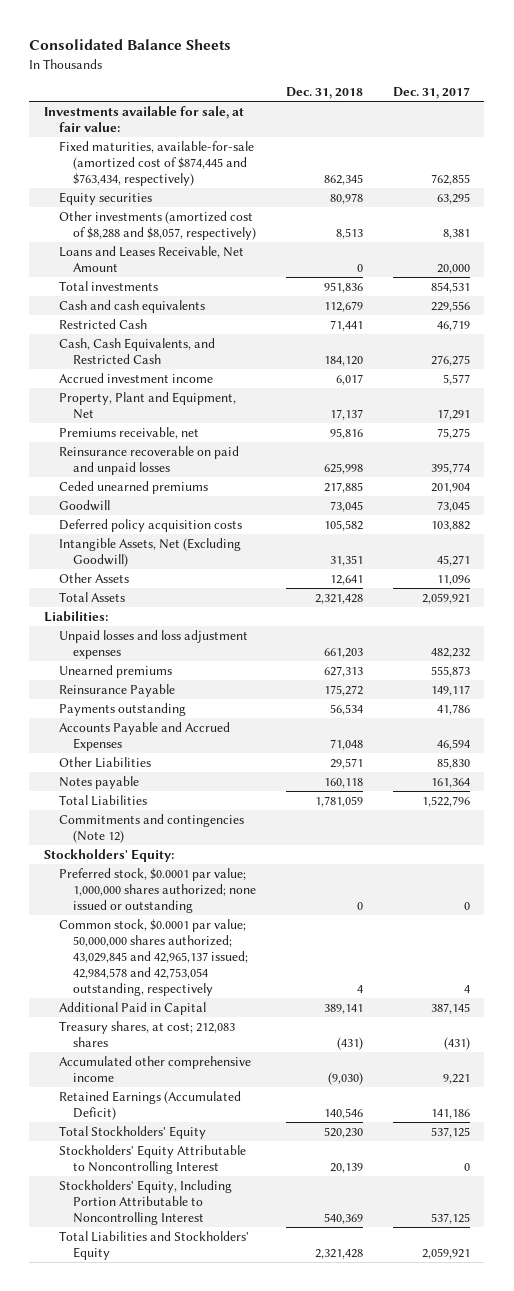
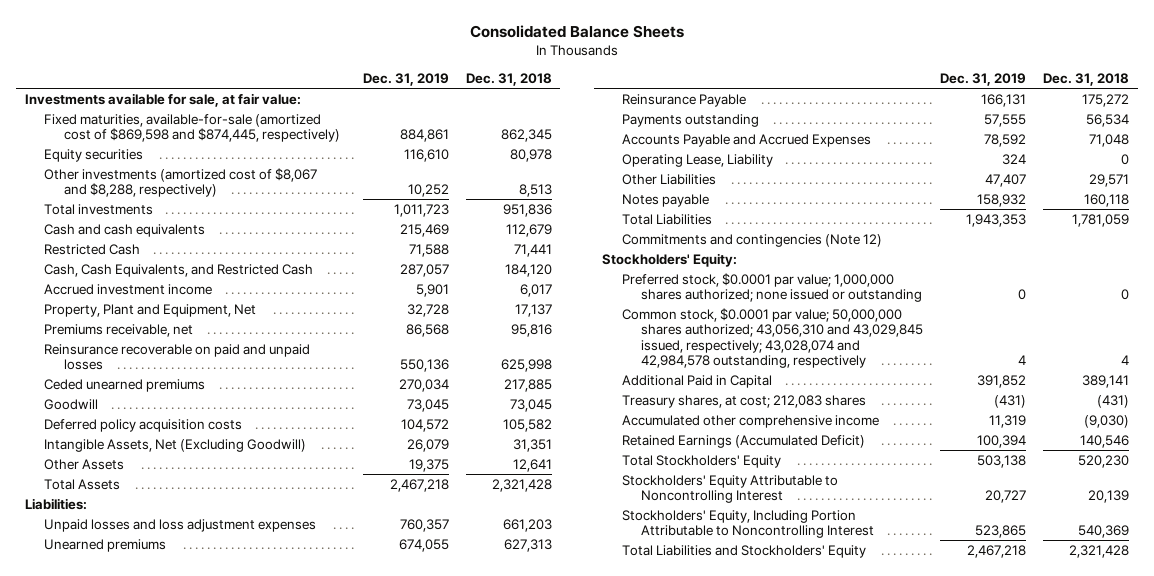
[392,87,470,100] Dec. 31, 2017 -> none
none -> [362,73,449,87] Dec. 31, 2019
[58,141,254,187] Fixed maturities, available-for-sale (amortized cost of $874,445 and $763,434, respectively) -> [44,113,340,143] Fixed maturities, available-for-sale (amortized cost of $869,598 and $874,445, respectively)
[58,246,244,273] Loans and Leases Receivable, Net Amount -> none
[58,211,257,241] Other investments (amortized cost of $8,288 and $8,057, respectively) -> [44,167,318,198] Other investments (amortized cost of $8,067 and $8,288, respectively)
none -> [621,153,773,167] Operating Lease, Liability
[58,919,249,997] Common stock, $0.0001 par value; 50,000,000 shares authorized; 43,029,845 and 42,965,137 issued; 42,984,578 and 42,753,054 outstanding, respectively -> [621,307,924,369] Common stock, $0.0001 par value; 50,000,000 shares authorized; 43,056,310 and 43,029,845 issued, respectively; 43,028,074 and 42,984,578 outstanding, respectively

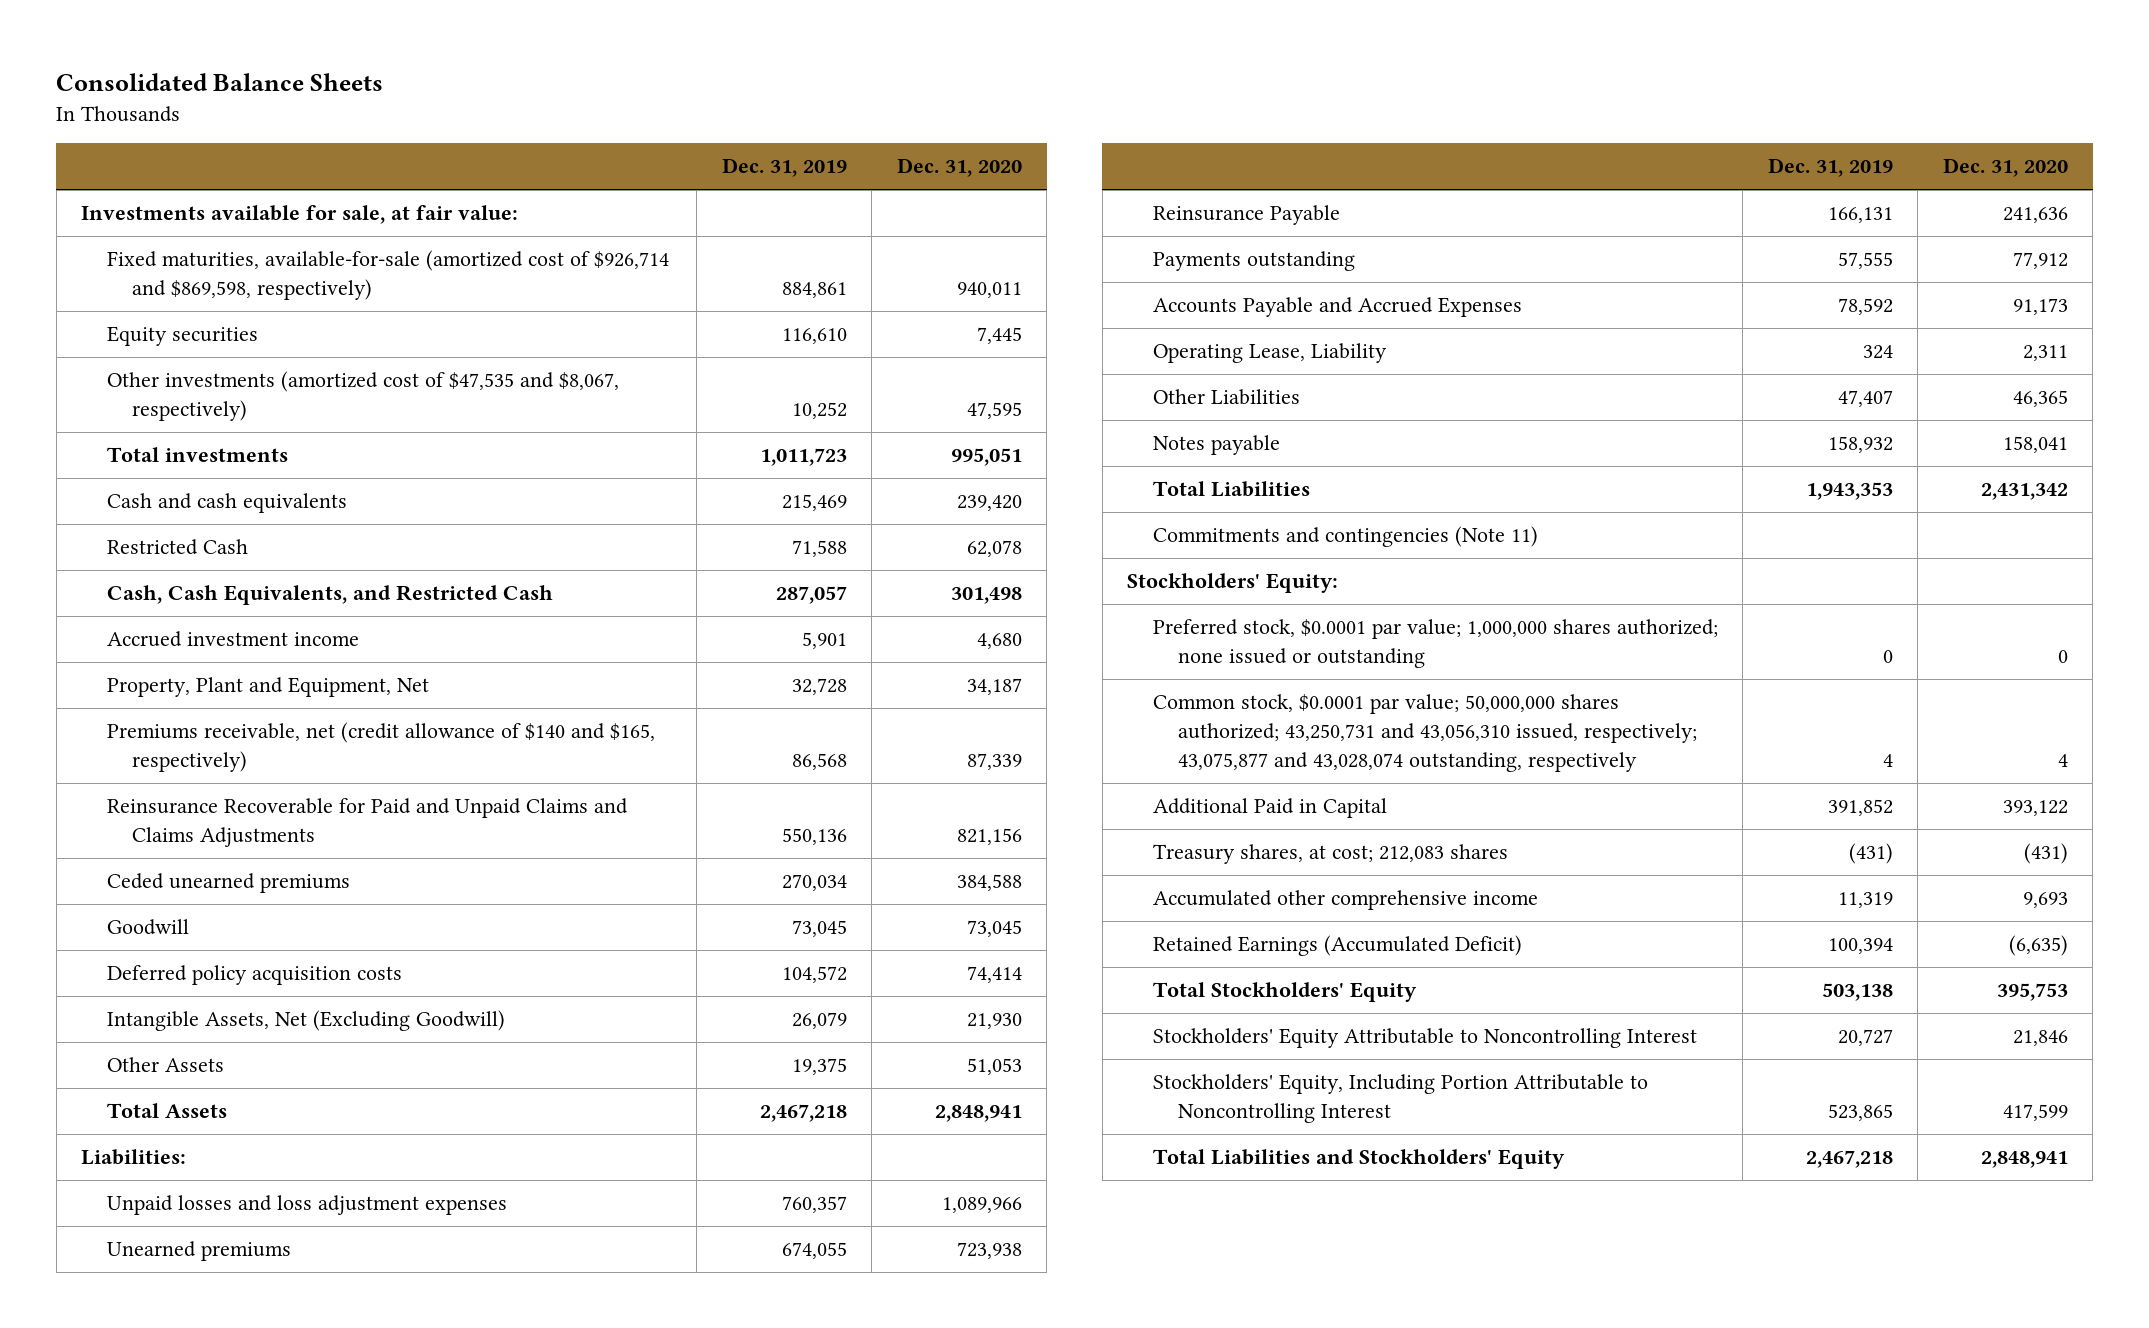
[465,73,552,87] Dec. 31, 2018 -> none
none -> [896,158,1022,178] Dec. 31, 2020
[44,113,340,143] Fixed maturities, available-for-sale (amortized cost of $869,598 and $874,445, respectively) -> [106,250,669,301] Fixed maturities, available-for-sale (amortized cost of $926,714 and $869,598, respectively)
[44,167,318,198] Other investments (amortized cost of $8,067 and $8,288, respectively) -> [106,371,619,422] Other investments (amortized cost of $47,535 and $8,067, respectively)
[44,323,194,337] Premiums receivable, net -> [106,722,655,773] Premiums receivable, net (credit allowance of $140 and $165, respectively)
[44,343,311,371] Reinsurance recoverable on paid and unpaid losses -> [106,798,628,848] Reinsurance Recoverable for Paid and Unpaid Claims and Claims Adjustments
[621,233,882,247] Commitments and contingencies (Note 12) -> [1152,526,1538,548] Commitments and contingencies (Note 11)
[621,307,924,369] Common stock, $0.0001 par value; 50,000,000 shares authorized; 43,056,310 and 43,029,845 issued, respectively; 43,028,074 and 42,984,578 outstanding, respectively -> [1152,694,1697,772] Common stock, $0.0001 par value; 50,000,000 shares authorized; 43,250,731 and 43,056,310 issued, respectively; 43,075,877 and 43,028,074 outstanding, respectively

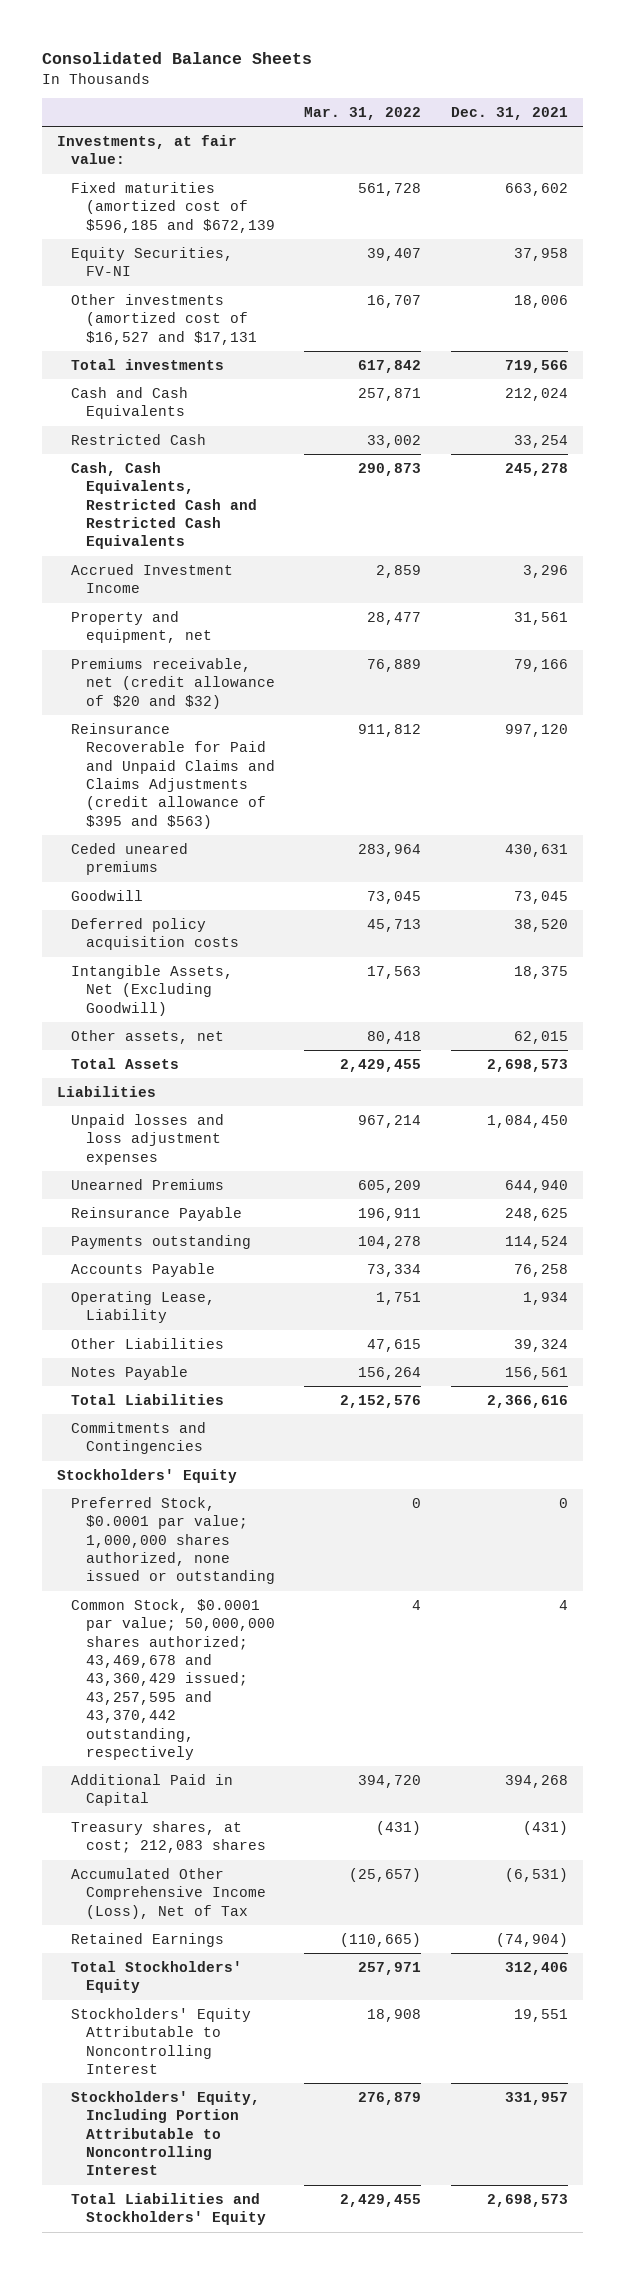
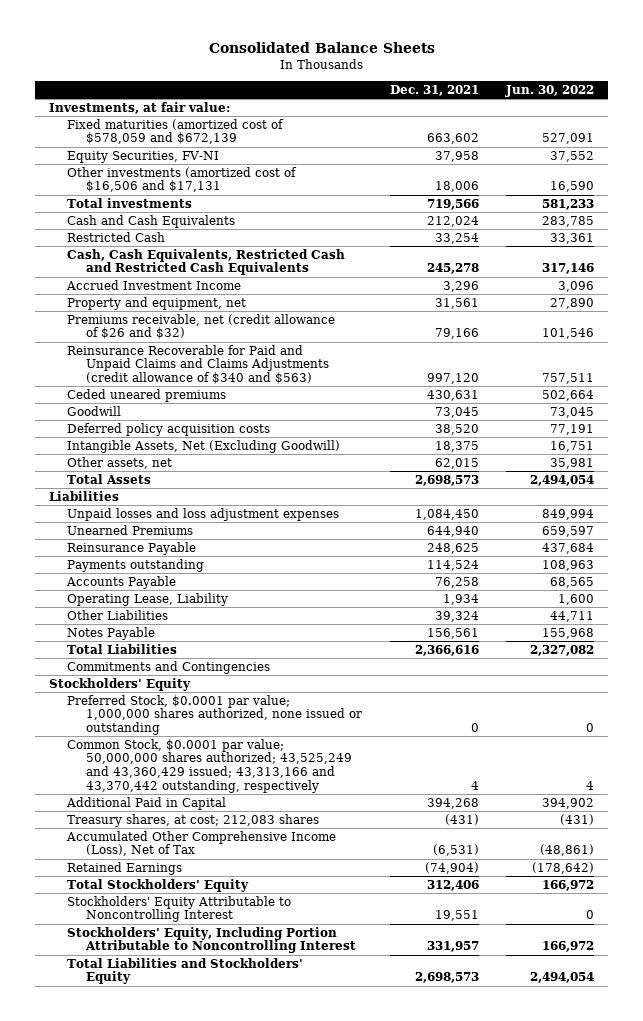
[304,106,422,120] Mar. 31, 2022 -> none
none -> [505,84,595,97] Jun. 30, 2022
[71,181,275,233] Fixed maturities (amortized cost of $596,185 and $672,139 -> [67,118,285,145] Fixed maturities (amortized cost of $578,059 and $672,139
[71,293,257,345] Other investments (amortized cost of $16,527 and $17,131 -> [67,166,298,193] Other investments (amortized cost of $16,506 and $17,131
[71,657,275,709] Premiums receivable, net (credit allowance of $20 and $32) -> [67,313,336,340] Premiums receivable, net (credit allowance of $26 and $32)
[71,722,275,829] Reinsurance Recoverable for Paid and Unpaid Claims and Claims Adjustments (credit allowance of $395 and $563) -> [67,344,329,385] Reinsurance Recoverable for Paid and Unpaid Claims and Claims Adjustments (credit allowance of $340 and $563)
[71,1598,275,1760] Common Stock, $0.0001 par value; 50,000,000 shares authorized; 43,469,678 and 43,360,429 issued; 43,257,595 and 43,370,442 outstanding, respectively -> [67,738,352,793] Common Stock, $0.0001 par value; 50,000,000 shares authorized; 43,525,249 and 43,360,429 issued; 43,313,166 and 43,370,442 outstanding, respectively

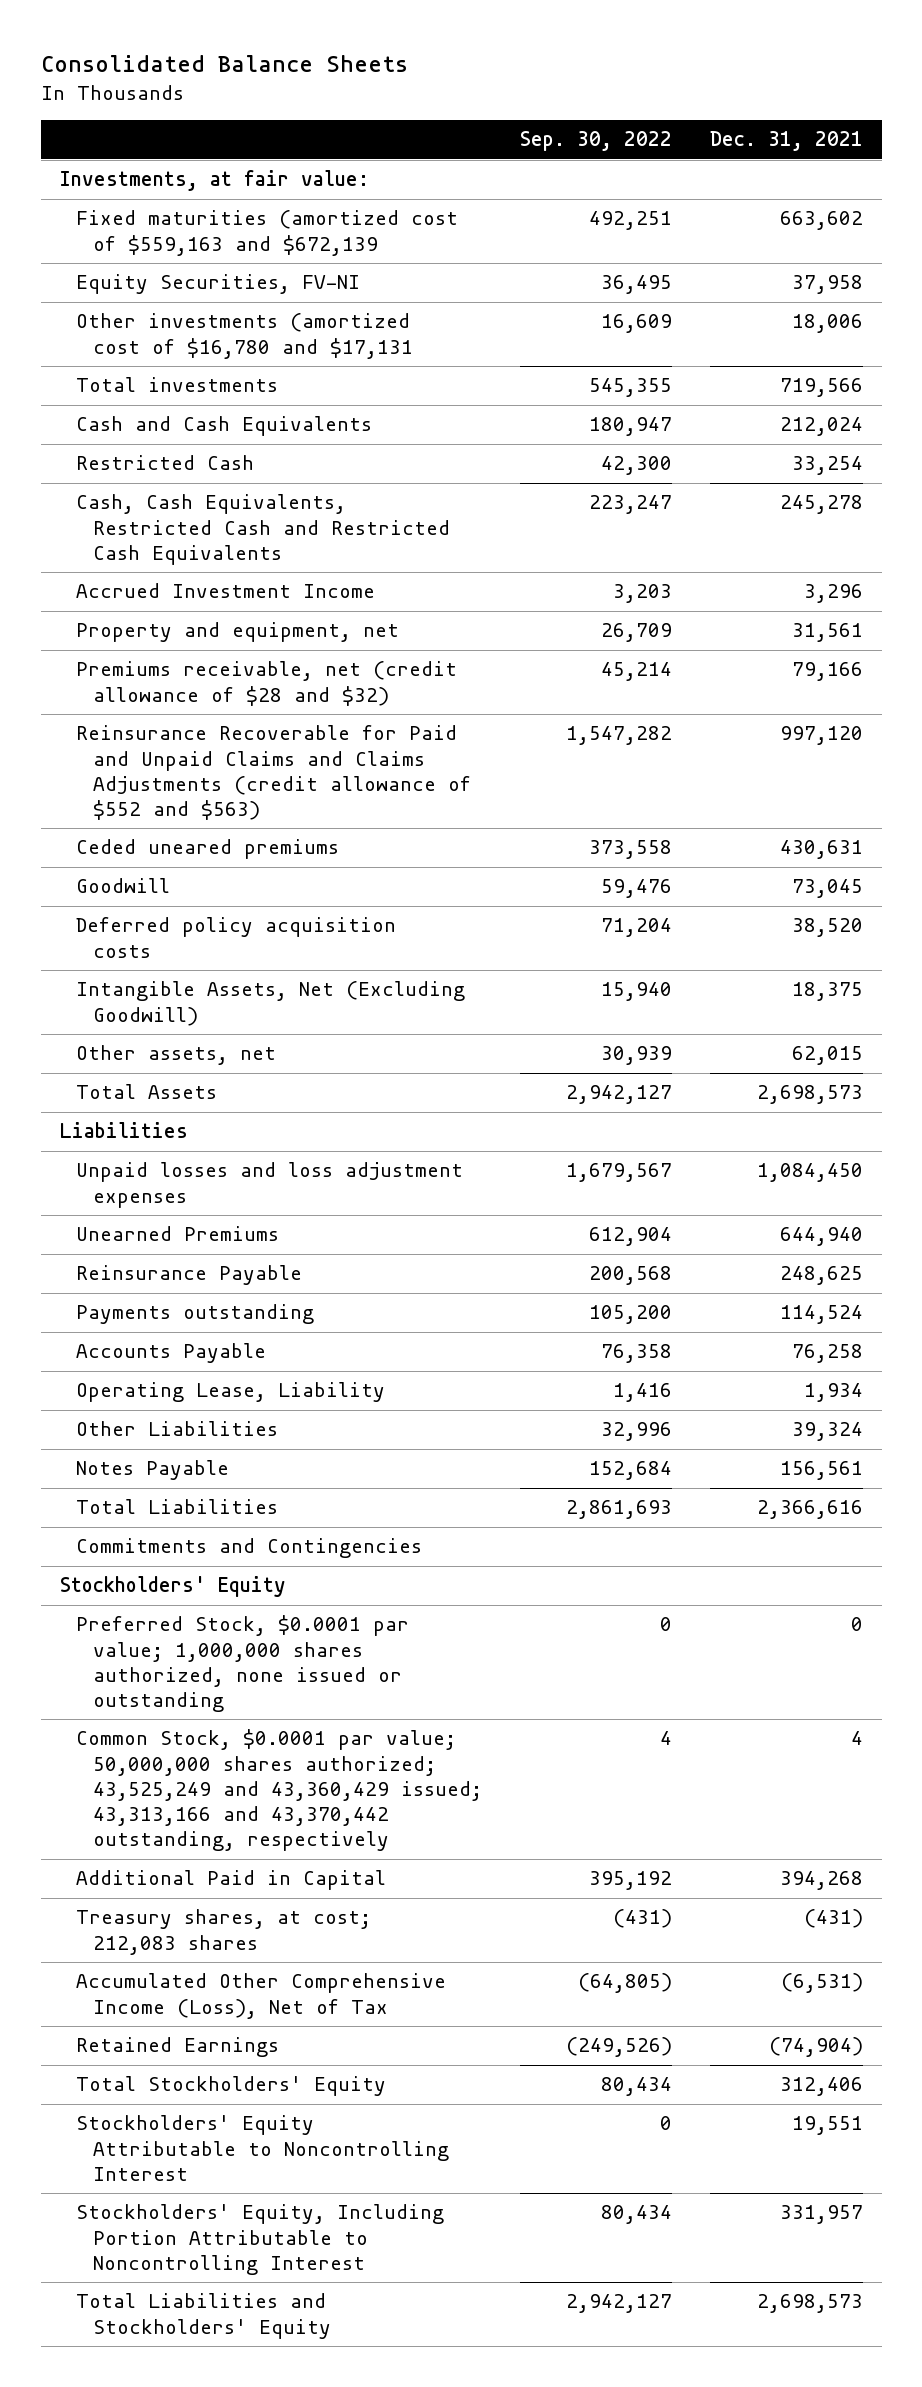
[505,84,595,97] Jun. 30, 2022 -> none
none -> [519,131,672,152] Sep. 30, 2022
[67,118,285,145] Fixed maturities (amortized cost of $578,059 and $672,139 -> [76,210,459,256] Fixed maturities (amortized cost of $559,163 and $672,139
[67,166,298,193] Other investments (amortized cost of $16,506 and $17,131 -> [76,313,413,359] Other investments (amortized cost of $16,780 and $17,131
[67,313,336,340] Premiums receivable, net (credit allowance of $26 and $32) -> [76,661,458,706] Premiums receivable, net (credit allowance of $28 and $32)
[67,344,329,385] Reinsurance Recoverable for Paid and Unpaid Claims and Claims Adjustments (credit allowance of $340 and $563) -> [76,725,471,821] Reinsurance Recoverable for Paid and Unpaid Claims and Claims Adjustments (credit allowance of $552 and $563)

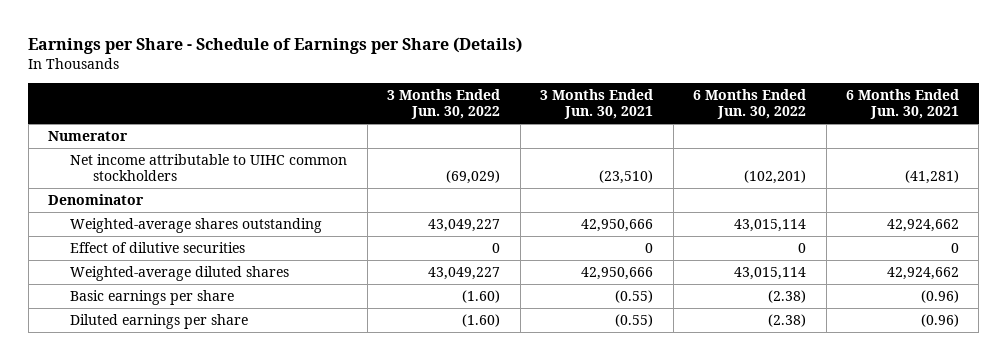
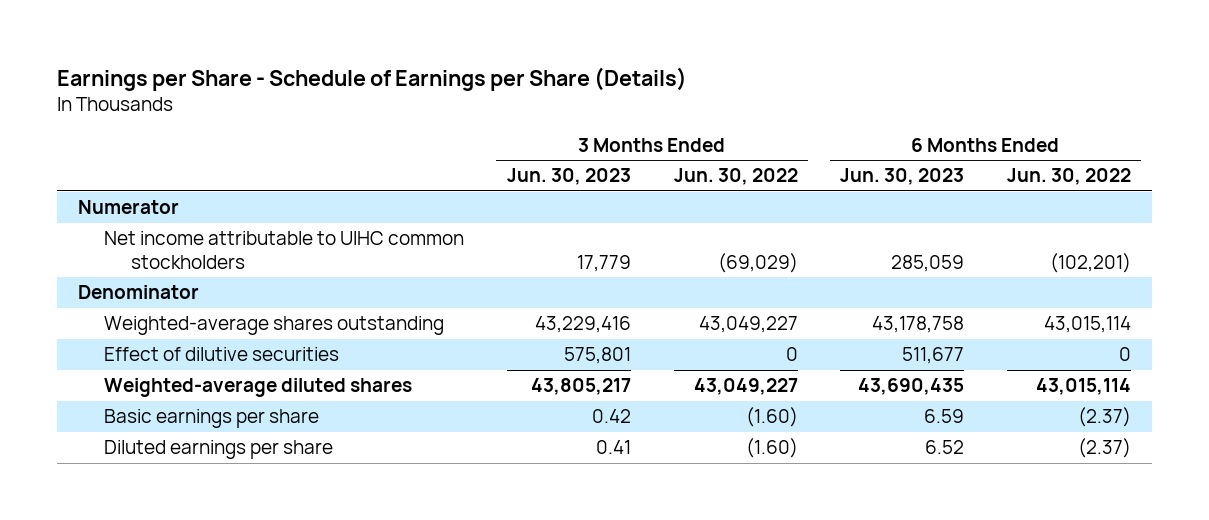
[540,88,654,119] 3 Months Ended Jun. 30, 2021 -> none
[846,88,960,119] 6 Months Ended Jun. 30, 2021 -> none
none -> [507,168,632,186] Jun. 30, 2023
none -> [840,168,965,186] Jun. 30, 2023
[768,290,807,304] (2.38) -> [1077,407,1131,428] (2.37)
[768,314,807,328] (2.38) -> [1077,438,1131,459] (2.37)

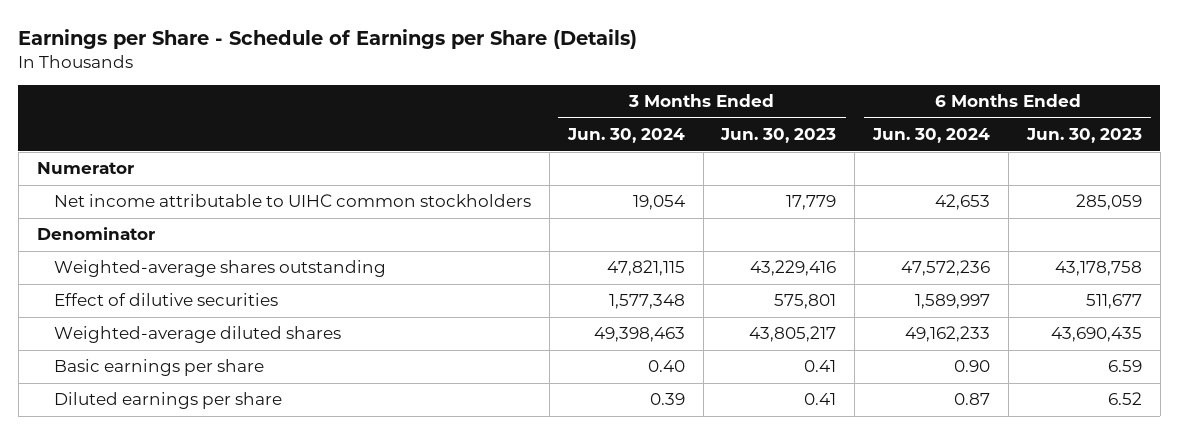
[673,168,798,186] Jun. 30, 2022 -> none
[1006,168,1131,186] Jun. 30, 2022 -> none
none -> [566,128,685,144] Jun. 30, 2024
none -> [872,128,991,144] Jun. 30, 2024
[592,409,632,424] 0.42 -> [804,360,837,373] 0.41

